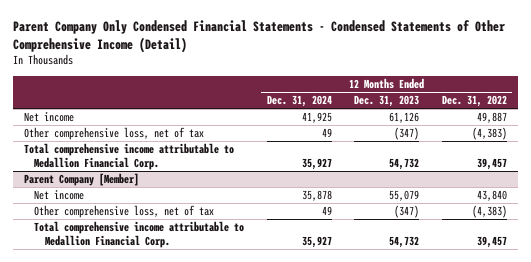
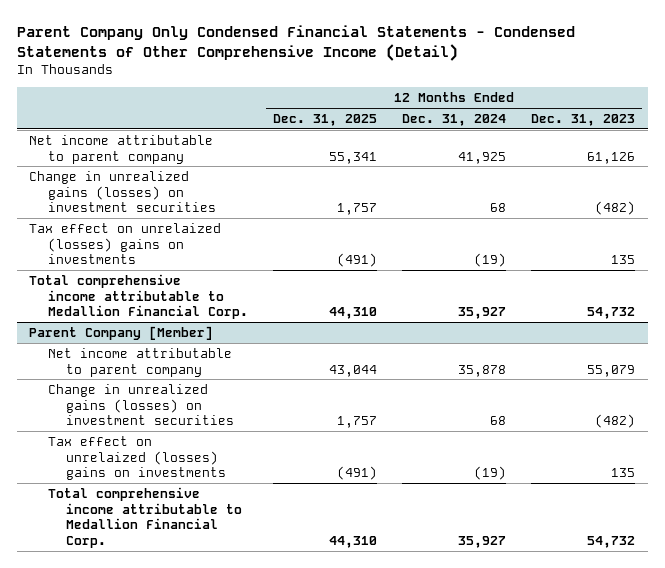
[441,95,507,108] Dec. 31, 2022 -> none
none -> [272,114,377,127] Dec. 31, 2025
[24,127,205,141] Other comprehensive loss, net of tax -> none
[24,112,75,123] Net income -> [29,134,214,164] Net income attributable to parent company
none -> [29,170,216,213] Change in unrealized gains (losses) on investment securities
none -> [29,222,222,265] Tax effect on unrelaized (losses) gains on investments
[34,205,215,219] Other comprehensive loss, net of tax -> none
[34,190,85,201] Net income -> [47,347,232,377] Net income attributable to parent company
none -> [47,383,234,426] Change in unrealized gains (losses) on investment securities
none -> [47,435,226,481] Tax effect on unrelaized (losses) gains on investments

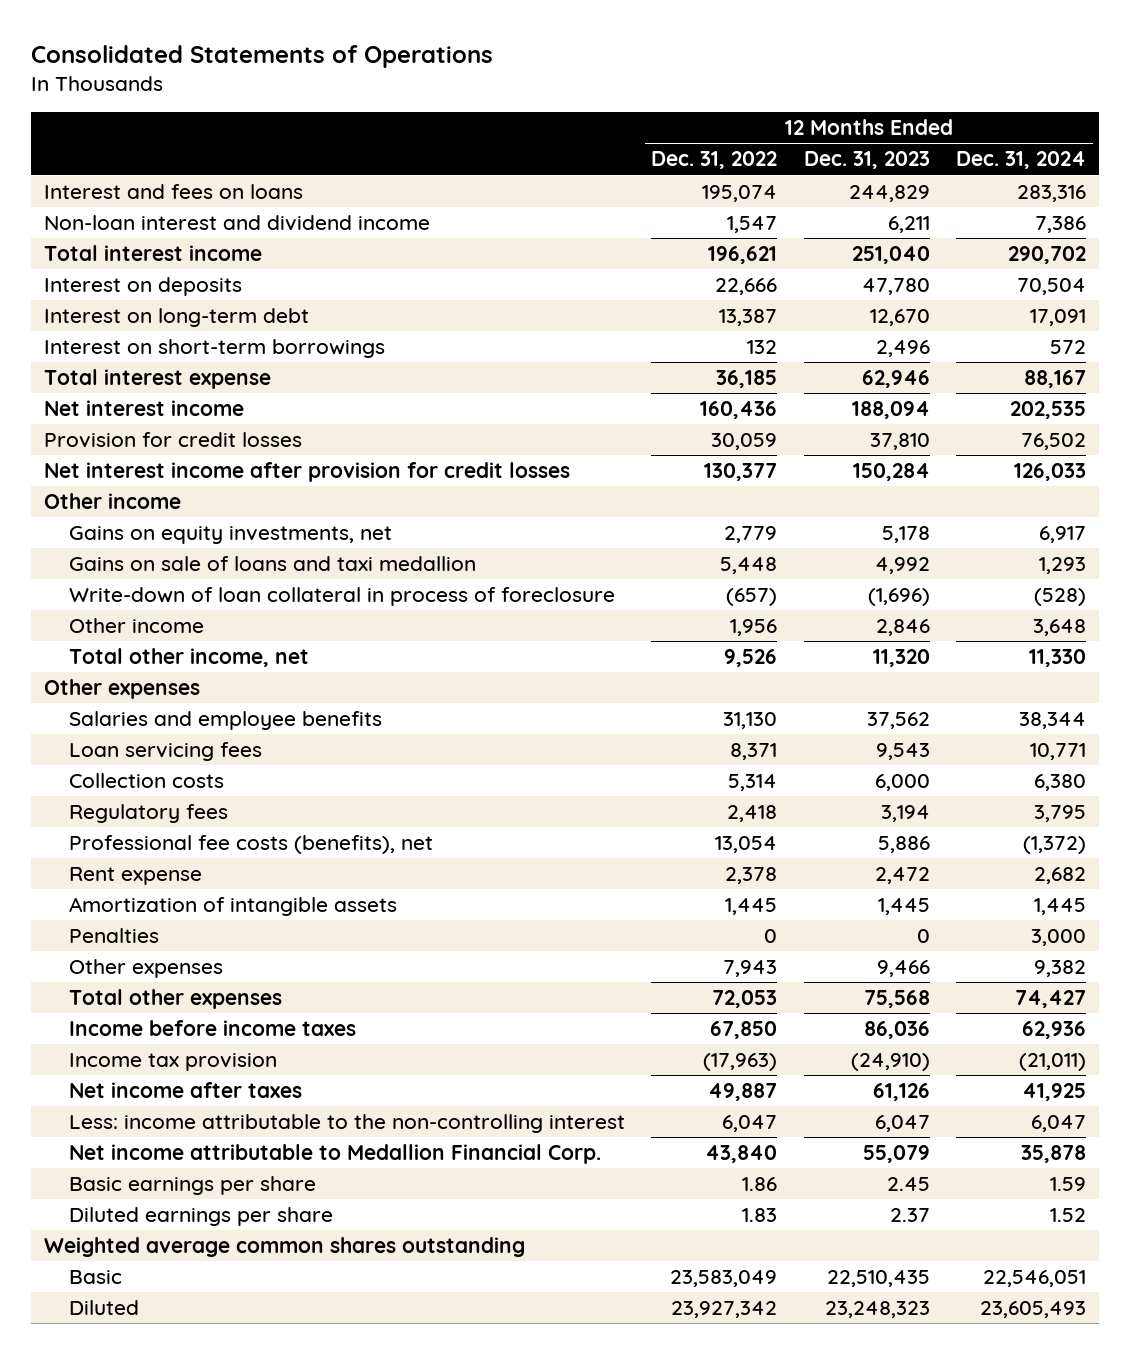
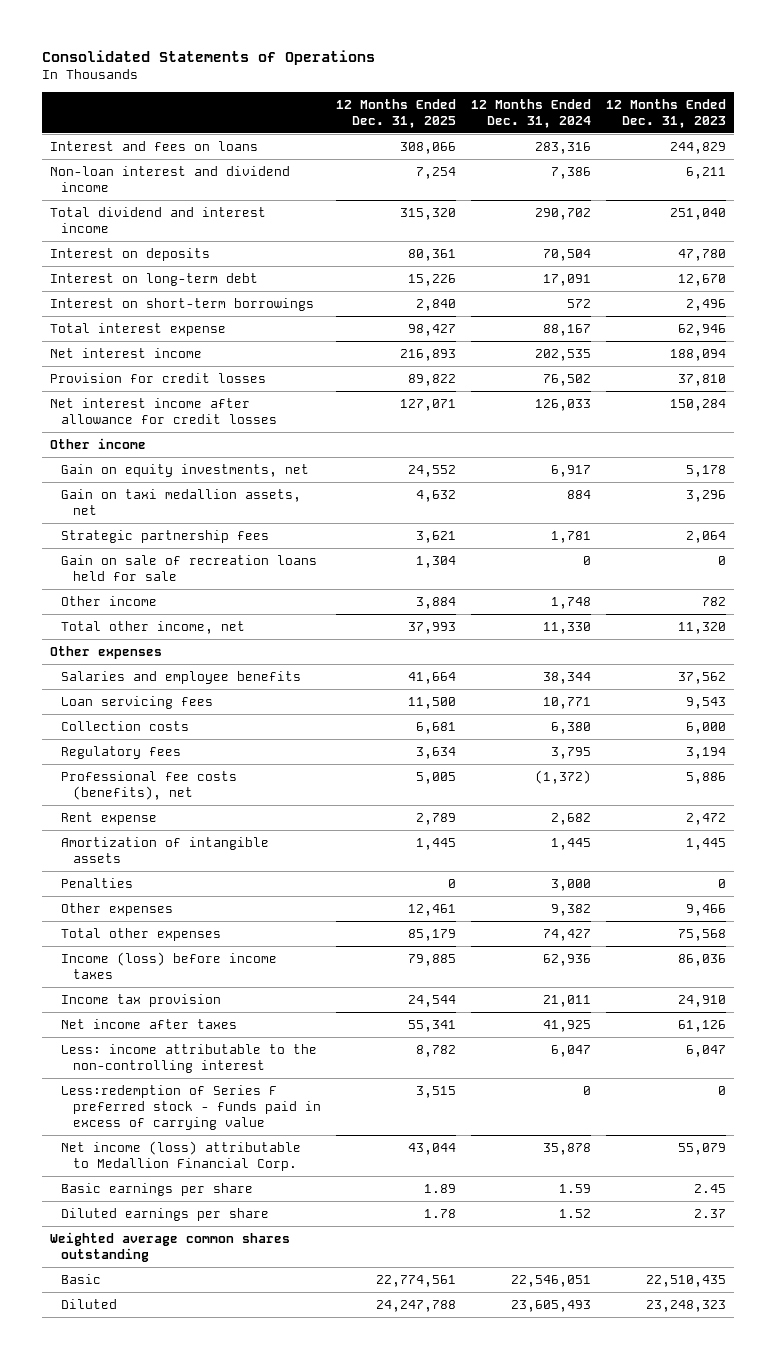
[651,151,778,170] Dec. 31, 2022 -> none
none -> [335,98,456,129] 12 Months Ended Dec. 31, 2025
[44,245,263,262] Total interest income -> [49,206,266,233] Total dividend and interest income
[44,462,571,483] Net interest income after provision for credit losses -> [49,397,278,424] Net interest income after allowance for credit losses
[68,556,476,572] Gains on sale of loans and taxi medallion -> none
[68,587,615,607] Write-down of loan collateral in process of foreclosure -> none
[68,526,392,545] Gains on equity investments, net -> [61,463,310,477] Gain on equity investments, net
none -> [61,488,302,515] Gain on taxi medallion assets, net
none -> [61,529,270,543] Strategic partnership fees
none -> [61,554,318,581] Gain on sale of recreation loans held for sale
[875,619,930,637] 2,846 -> [702,596,727,606] 782
[1033,619,1087,637] 3,648 -> [551,596,592,609] 1,748
[68,1020,356,1037] Income before income taxes -> [61,951,278,979] Income (loss) before income taxes
[850,1053,930,1072] (24,910) -> [678,994,727,1007] 24,910
[1019,1053,1087,1072] (21,011) -> [543,994,592,1007] 21,011
none -> [61,1084,321,1131] Less:redemption of Series F preferred stock - funds paid in excess of carrying value
[68,1144,601,1165] Net income attributable to Medallion Financial Corp. -> [61,1140,302,1171] Net income (loss) attributable to Medallion Financial Corp.

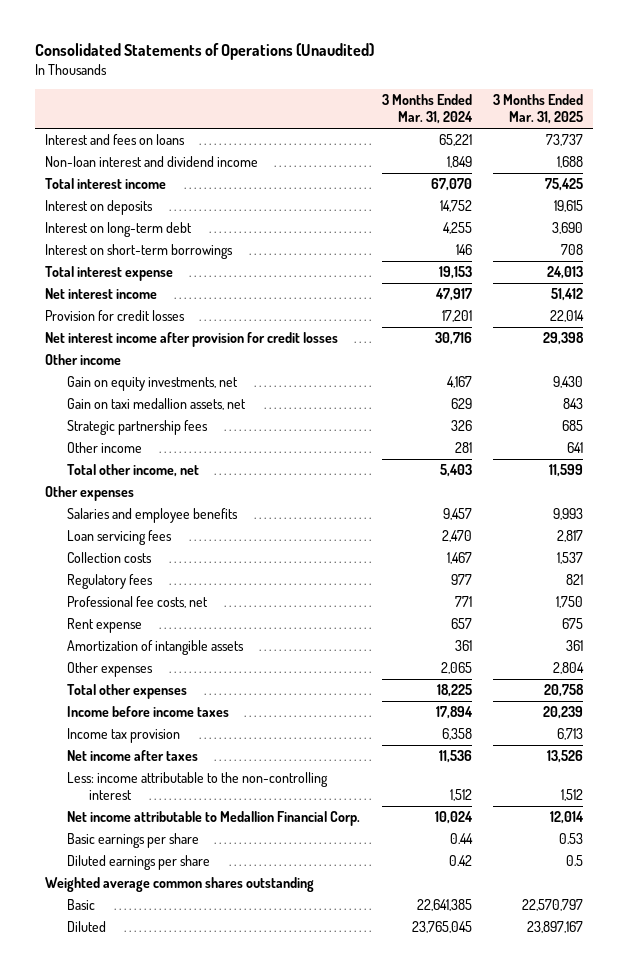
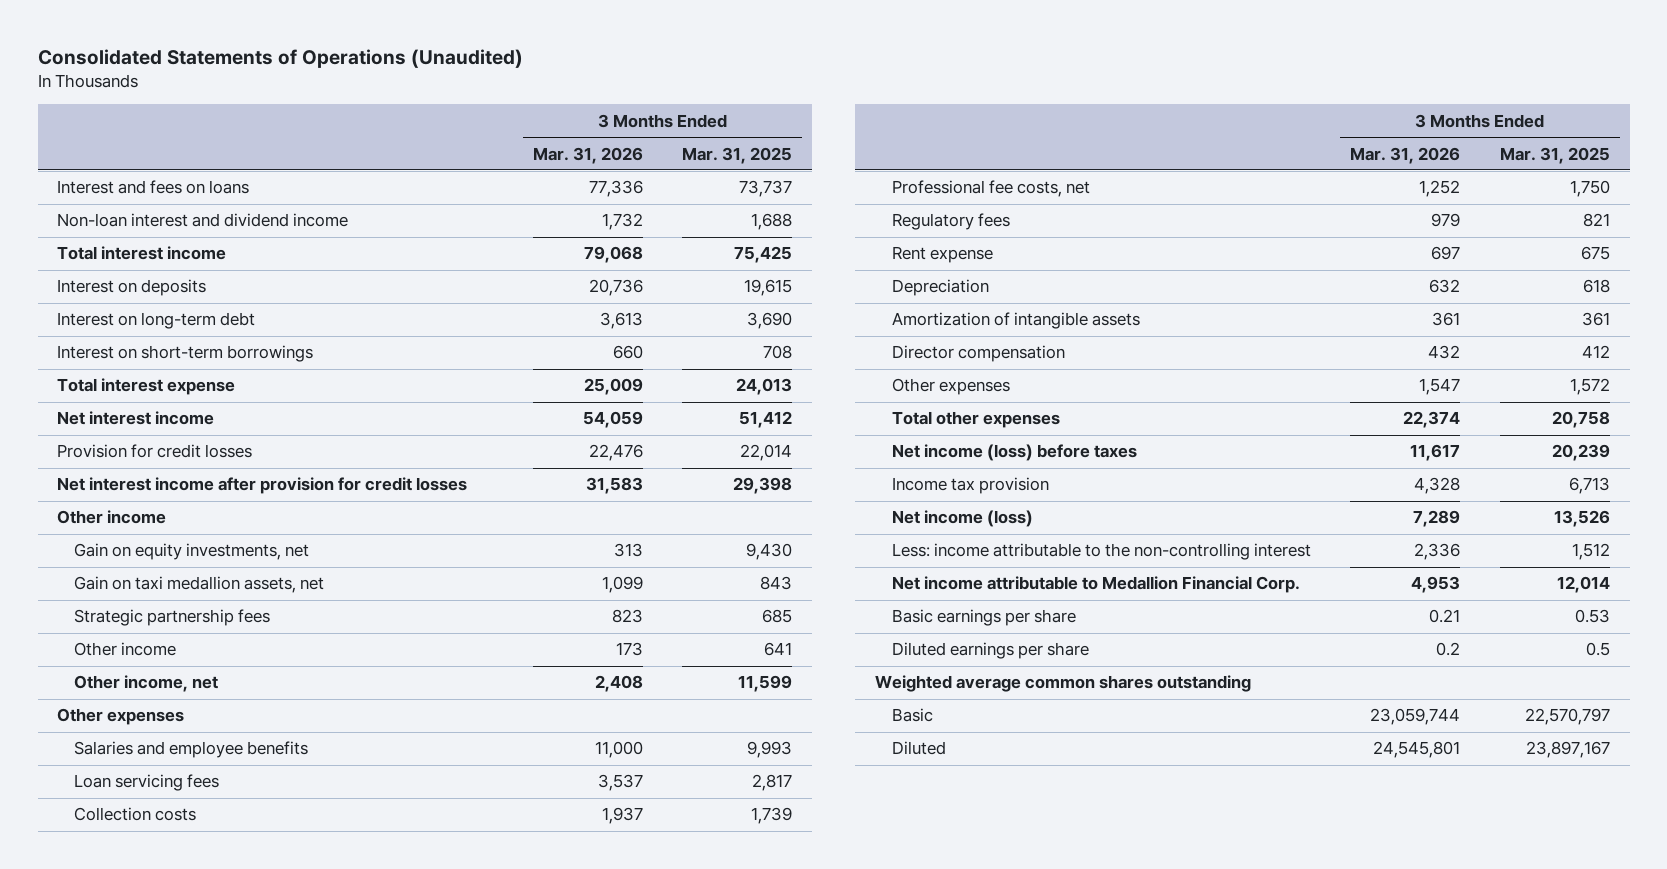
[381,94,473,125] 3 Months Ended Mar. 31, 2024 -> none
none -> [532,146,643,164] Mar. 31, 2026
[67,464,200,478] Total other income, net -> [74,675,219,693] Other income, net
[556,552,583,565] 1,537 -> [751,807,793,825] 1,739
[67,574,154,590] Regulatory fees -> [891,213,1010,231] Regulatory fees
none -> [891,279,989,297] Depreciation
none -> [891,345,1065,363] Director compensation
[552,662,584,675] 2,804 -> [1569,378,1610,396] 1,572
[67,706,230,718] Income before income taxes -> [891,444,1137,462] Net income (loss) before taxes
[67,750,199,762] Net income after taxes -> [891,510,1033,528] Net income (loss)

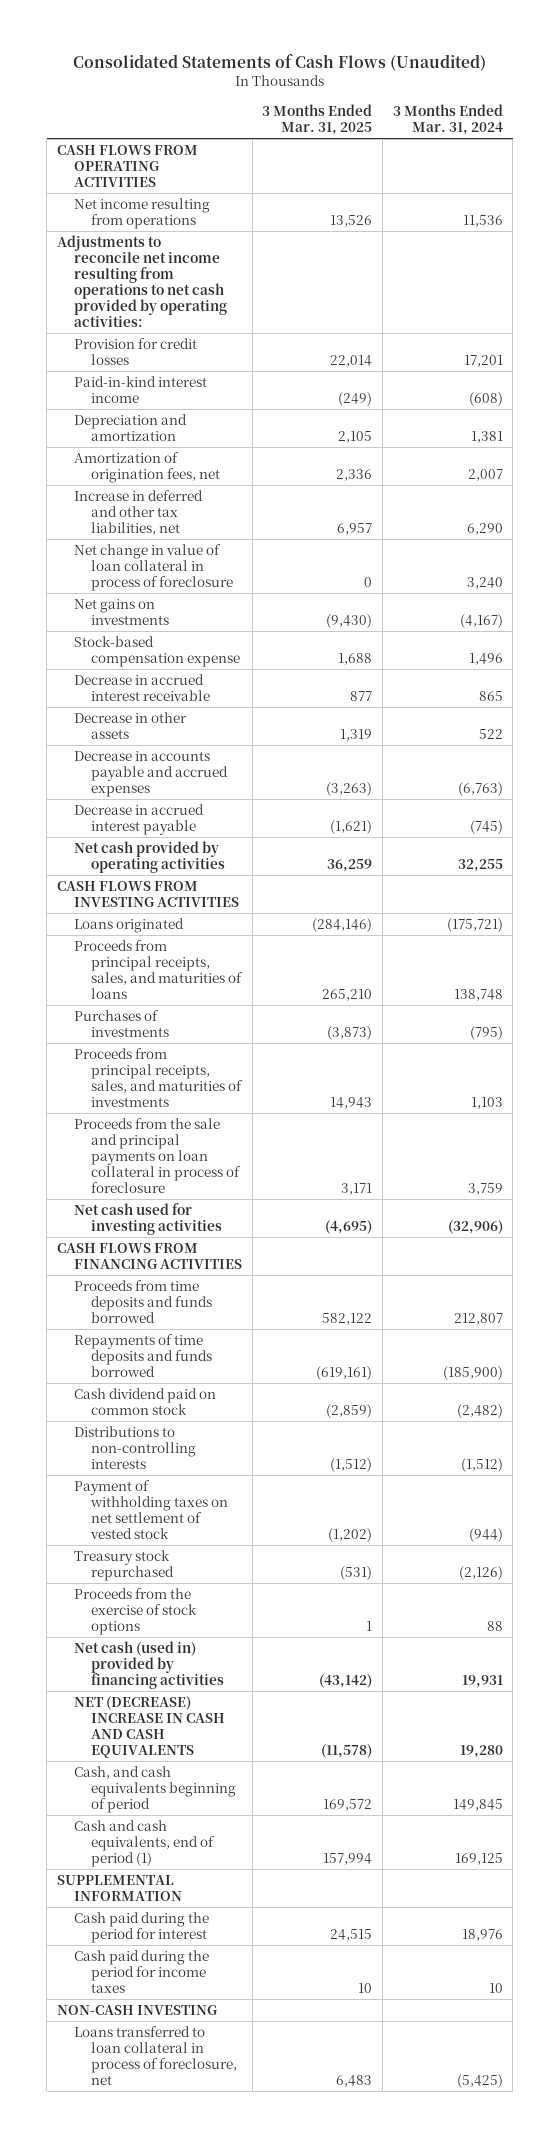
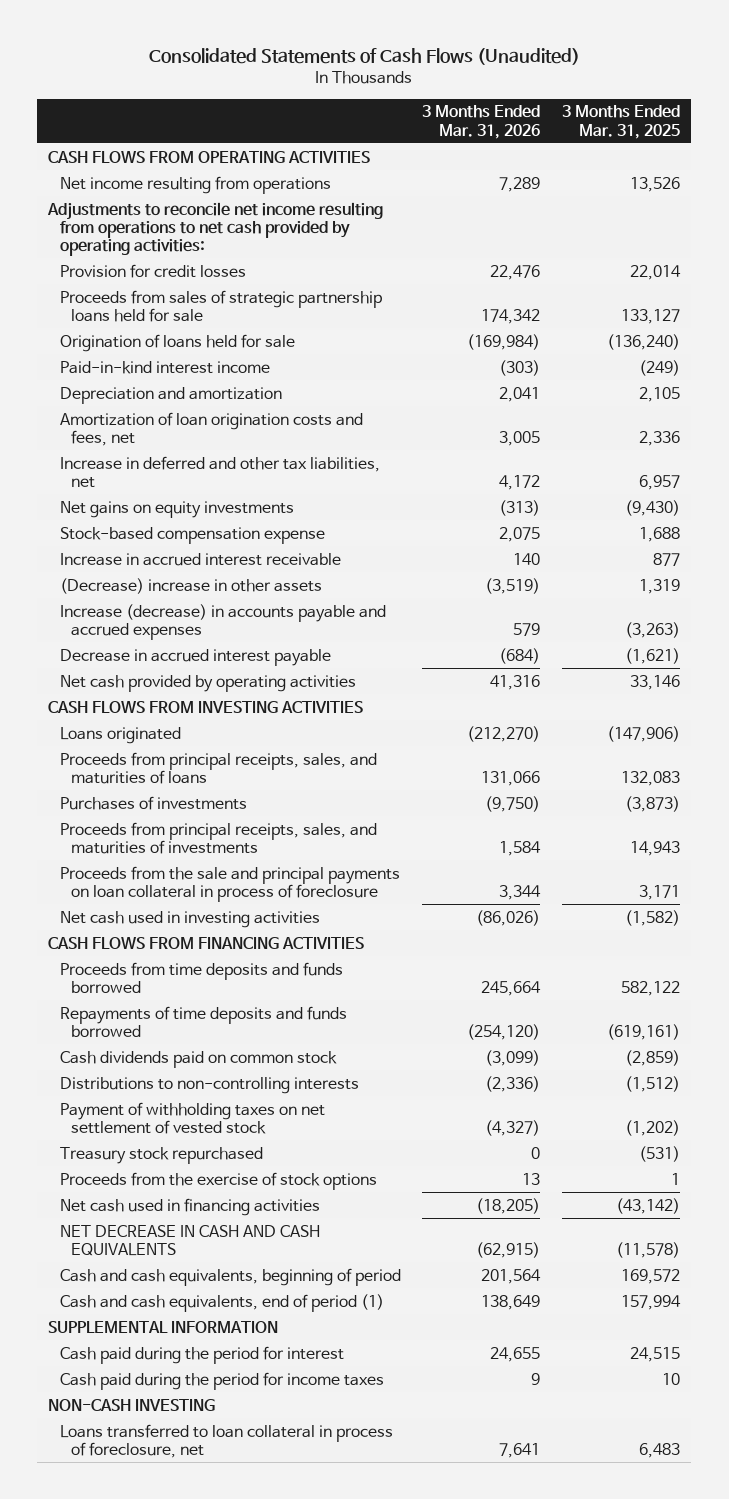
[392,104,503,136] 3 Months Ended Mar. 31, 2024 -> none
none -> [422,105,541,139] 3 Months Ended Mar. 31, 2026
none -> [59,289,382,322] Proceeds from sales of strategic partnership loans held for sale
none -> [59,333,295,352] Origination of loans held for sale
[73,452,220,484] Amortization of origination fees, net -> [59,411,363,446] Amortization of loan origination costs and fees, net
[73,544,233,592] Net change in value of loan collateral in process of foreclosure -> none
[73,599,169,626] Net gains on investments -> [59,500,294,518] Net gains on equity investments
[73,674,210,702] Decrease in accrued interest receivable -> [59,552,341,566] Increase in accrued interest receivable
[73,712,187,740] Decrease in other assets -> [59,577,322,594] (Decrease) increase in other assets
[73,751,228,798] Decrease in accounts payable and accrued expenses -> [59,603,386,640] Increase (decrease) in accounts payable and accrued expenses
[327,859,373,873] 36,259 -> [630,674,681,690] 33,146
[312,918,373,933] (284,146) -> [607,725,681,742] (147,906)
[322,989,373,1002] 265,210 -> [621,770,681,786] 132,083
[73,1203,222,1236] Net cash used for investing activities -> [59,910,320,928] Net cash used in investing activities
[325,1220,373,1235] (4,695) -> [625,909,681,926] (1,582)
[73,1388,216,1416] Cash dividend paid on common stock -> [59,1050,337,1068] Cash dividends paid on common stock
[73,1641,224,1690] Net cash (used in) provided by financing activities -> [59,1197,320,1216] Net cash used in financing activities
[73,1696,225,1759] NET (DECREASE) INCREASE IN CASH AND CASH EQUIVALENTS -> [59,1224,320,1256] NET DECREASE IN CASH AND CASH EQUIVALENTS
[73,1766,236,1814] Cash, and cash equivalents beginning of period -> [59,1267,401,1286] Cash and cash equivalents, beginning of period

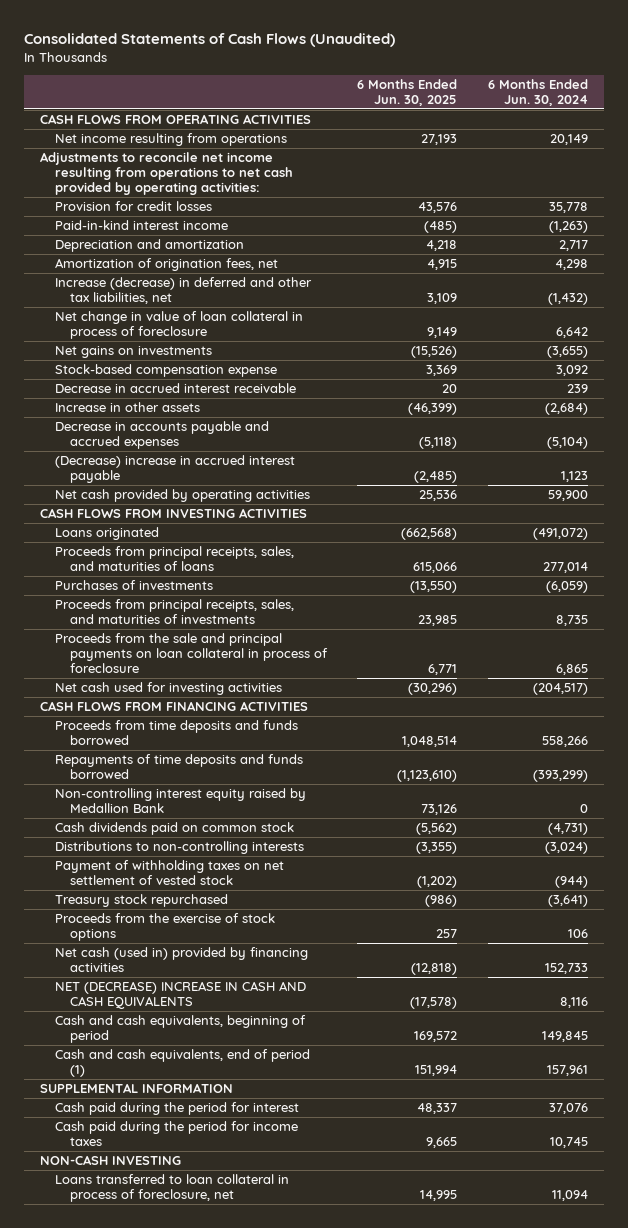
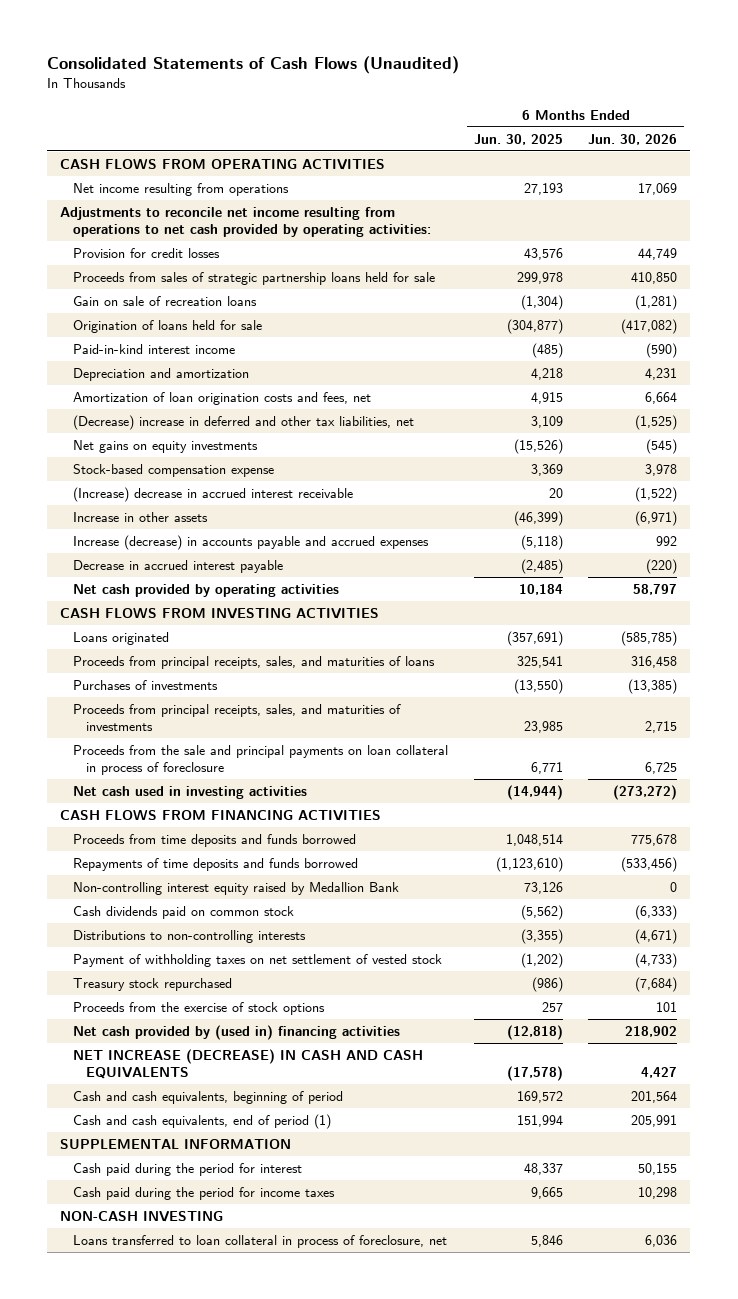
[488,78,589,107] 6 Months Ended Jun. 30, 2024 -> none
none -> [588,133,678,145] Jun. 30, 2026
none -> [73,272,436,286] Proceeds from sales of strategic partnership loans held for sale
none -> [73,296,258,307] Gain on sale of recreation loans
none -> [73,320,263,334] Origination of loans held for sale
[54,311,303,340] Net change in value of loan collateral in process of foreclosure -> none
[54,258,278,272] Amortization of origination fees, net -> [73,392,372,406] Amortization of loan origination costs and fees, net
[54,277,312,305] Increase (decrease) in deferred and other tax liabilities, net -> [73,415,415,431] (Decrease) increase in deferred and other tax liabilities, net
[54,346,212,359] Net gains on investments -> [73,440,259,454] Net gains on equity investments
[54,383,296,394] Decrease in accrued interest receivable -> [73,487,354,503] (Increase) decrease in accrued interest receivable
[54,421,269,450] Decrease in accounts payable and accrued expenses -> [73,535,430,551] Increase (decrease) in accounts payable and accrued expenses
[54,455,295,484] (Decrease) increase in accrued interest payable -> [73,560,284,574] Decrease in accrued interest payable
[419,490,458,502] 25,536 -> [518,584,563,596] 10,184
[401,528,458,541] (662,568) -> [506,631,563,647] (357,691)
[413,562,458,574] 615,066 -> [516,656,563,669] 325,541
[54,682,282,696] Net cash used for investing activities -> [73,786,308,800] Net cash used in investing activities
[408,683,458,696] (30,296) -> [506,785,563,801] (14,944)
[54,947,308,973] Net cash (used in) provided by financing activities -> [73,1025,401,1041] Net cash provided by (used in) financing activities
[54,981,306,1010] NET (DECREASE) INCREASE IN CASH AND CASH EQUIVALENTS -> [73,1049,424,1080] NET INCREASE (DECREASE) IN CASH AND CASH EQUIVALENTS
[420,1190,458,1202] 14,995 -> [530,1235,563,1248] 5,846

